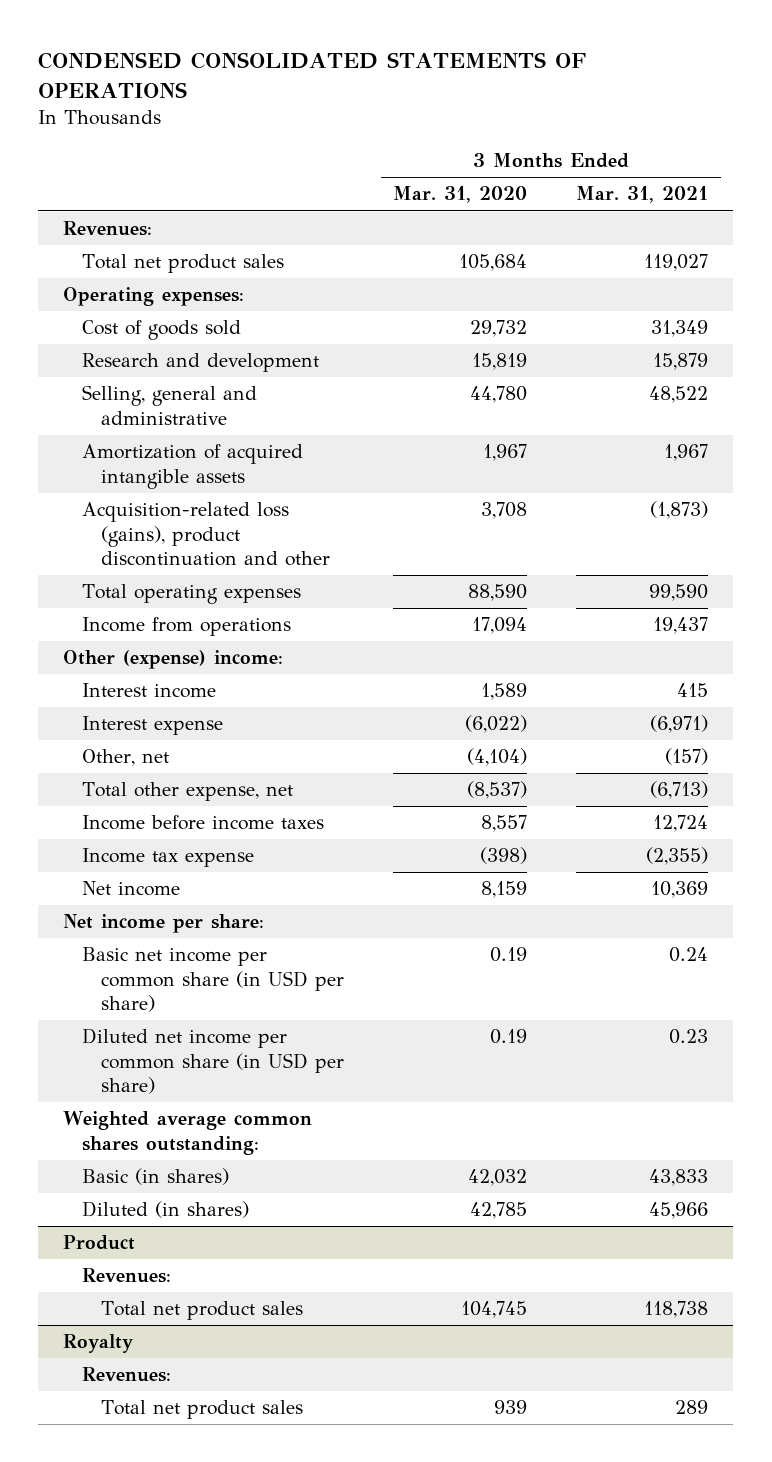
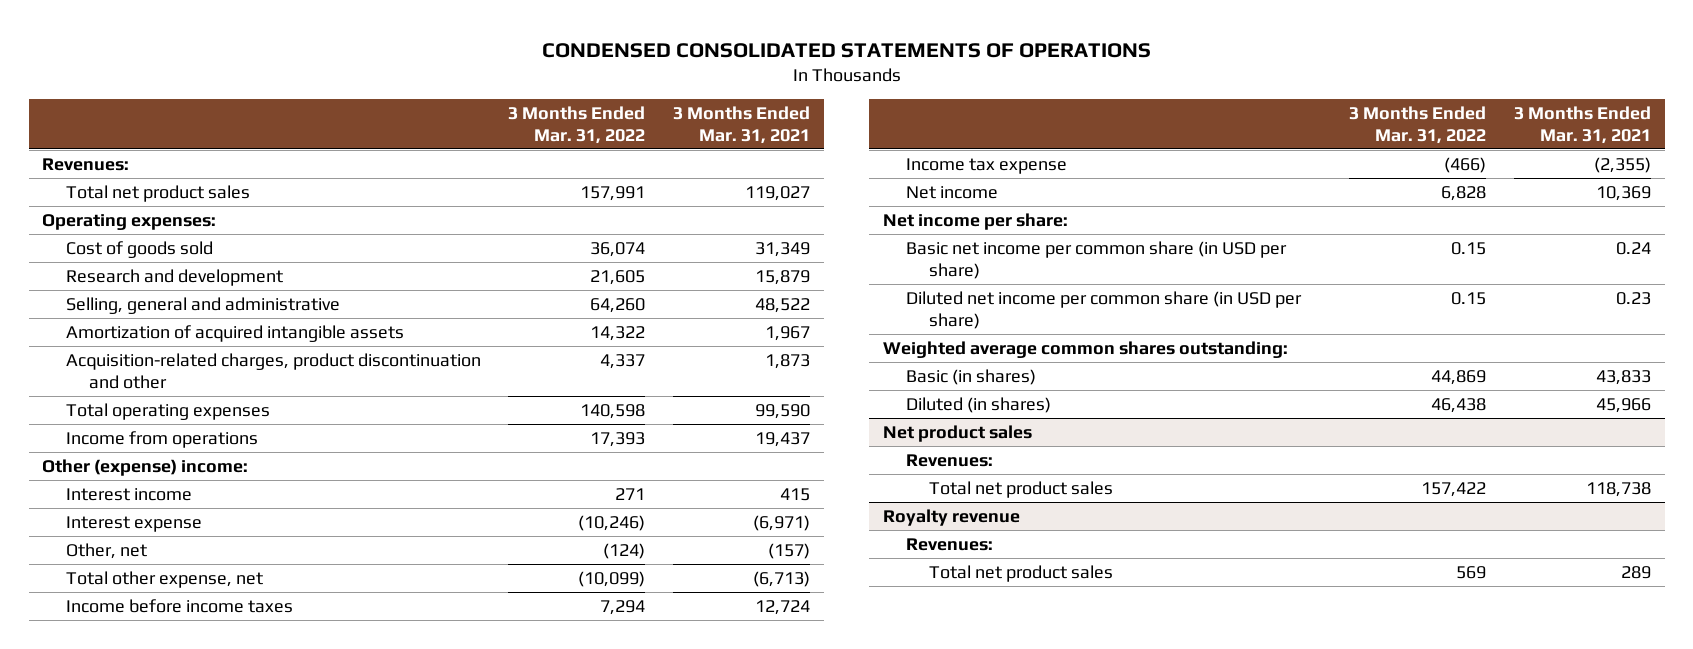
[393,186,528,204] Mar. 31, 2020 -> none
none -> [508,105,646,145] 3 Months Ended Mar. 31, 2022
[81,502,330,567] Acquisition-related loss (gains), product discontinuation and other -> [65,352,481,390] Acquisition-related charges, product discontinuation and other
[650,501,709,520] (1,873) -> [765,353,811,369] 1,873
[63,1235,136,1251] Product -> [883,424,1033,442] Net product sales
[63,1334,135,1354] Royalty -> [883,508,1021,526] Royalty revenue

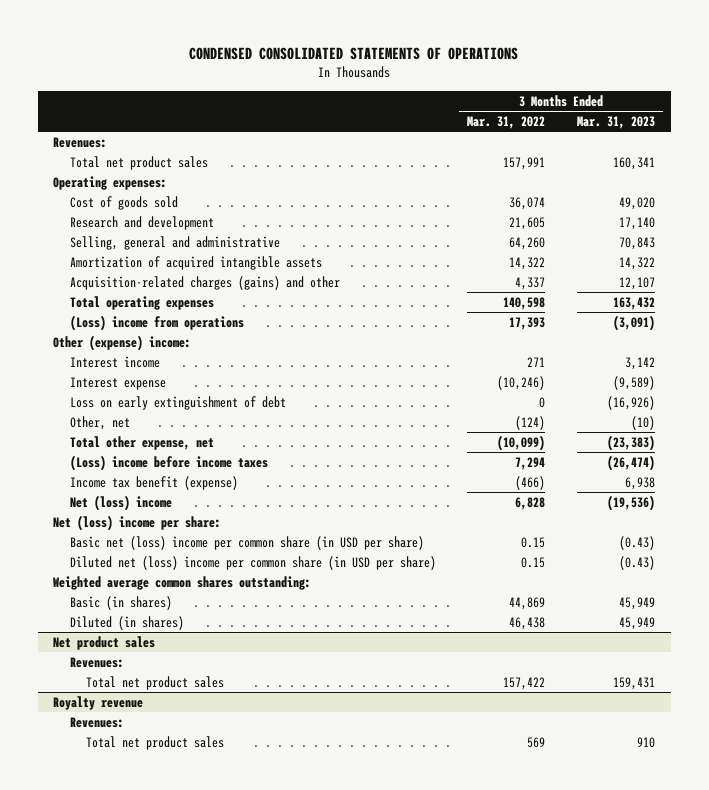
[673,105,811,145] 3 Months Ended Mar. 31, 2021 -> none
none -> [577,115,656,129] Mar. 31, 2023
[65,352,481,390] Acquisition-related charges, product discontinuation and other -> [69,275,340,290] Acquisition-related charges (gains) and other
[65,430,258,448] Income from operations -> [69,314,244,331] (Loss) income from operations
none -> [69,395,286,410] Loss on early extinguishment of debt
[65,598,293,613] Income before income taxes -> [69,454,268,471] (Loss) income before income taxes
[906,157,1068,174] Income tax expense -> [69,475,238,490] Income tax benefit (expense)
[906,185,999,199] Net income -> [69,494,172,511] Net (loss) income
[883,212,1069,230] Net income per share: -> [53,514,222,531] Net (loss) income per share:
[906,240,1288,280] Basic net income per common share (in USD per share) -> [69,535,424,550] Basic net (loss) income per common share (in USD per share)
[906,290,1303,330] Diluted net income per common share (in USD per share) -> [69,555,436,570] Diluted net (loss) income per common share (in USD per share)

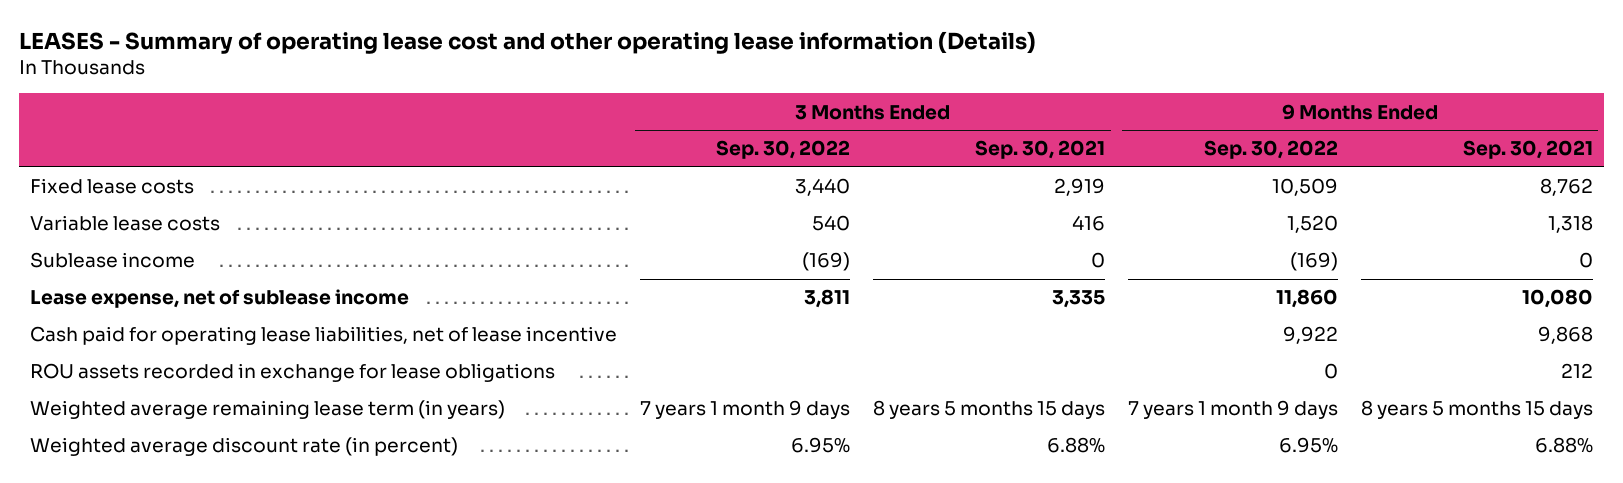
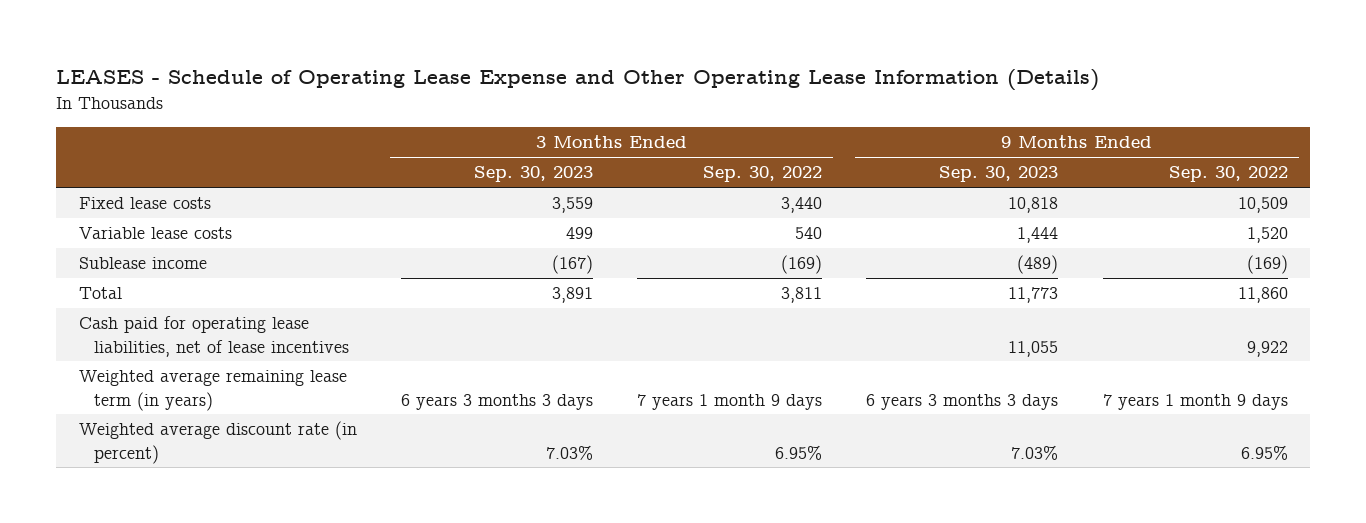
[19,30,1037,54] LEASES - Summary of operating lease cost and other operating lease information (Details) -> [56,69,1100,92] LEASES - Schedule of Operating Lease Expense and Other Operating Lease Information (Details)
[975,140,1106,160] Sep. 30, 2021 -> none
[1462,140,1593,160] Sep. 30, 2021 -> none
none -> [473,166,593,183] Sep. 30, 2023
none -> [939,166,1059,183] Sep. 30, 2023
[30,363,556,383] ROU assets recorded in exchange for lease obligations -> none
[30,289,410,309] Lease expense, net of sublease income -> [78,287,122,300] Total
[30,326,618,346] Cash paid for operating lease liabilities, net of lease incentive -> [78,316,349,357] Cash paid for operating lease liabilities, net of lease incentives

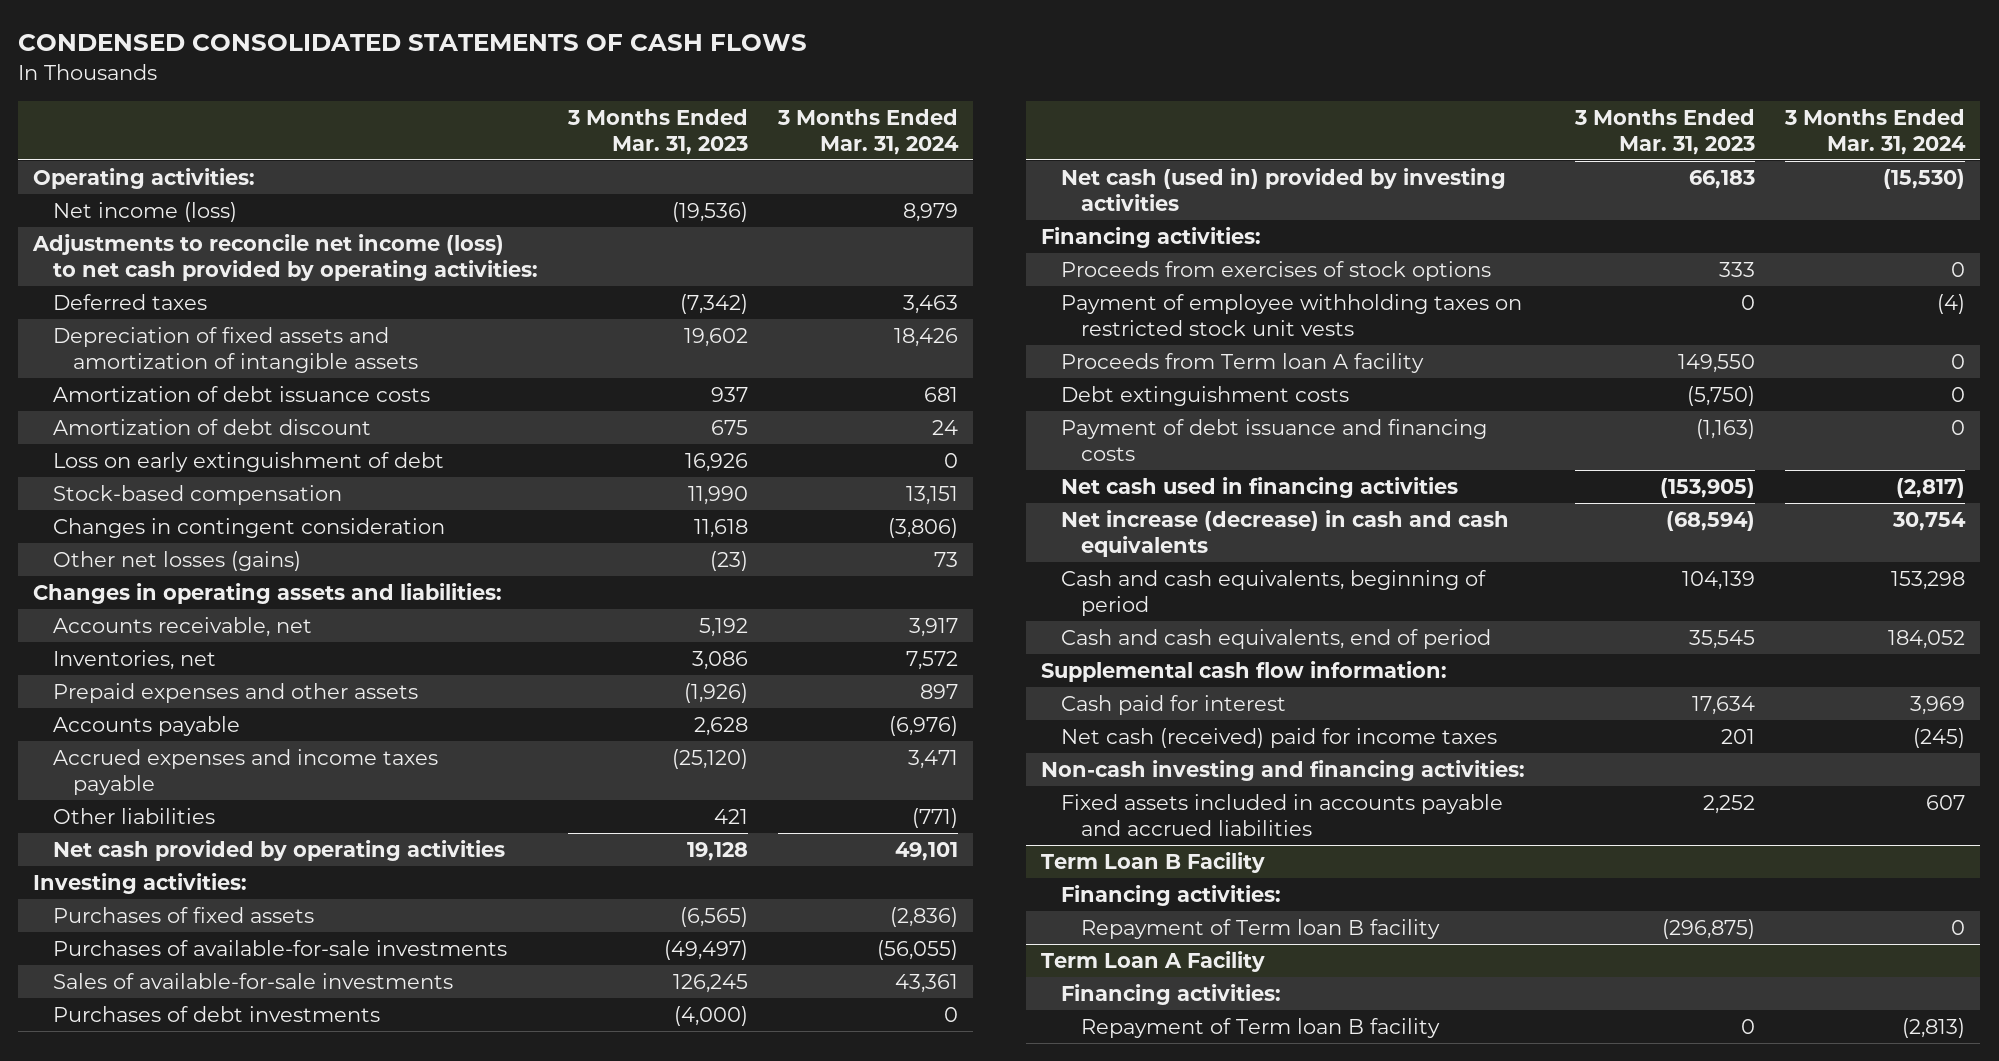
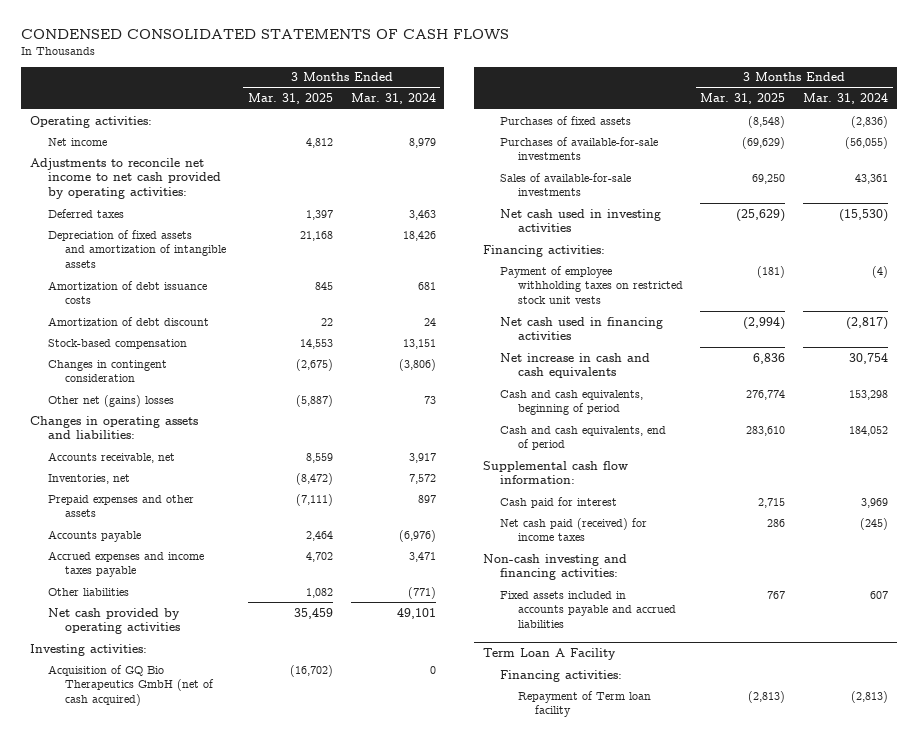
[567,108,749,155] 3 Months Ended Mar. 31, 2023 -> none
none -> [247,93,333,105] Mar. 31, 2025
[53,201,238,222] Net income (loss) -> [47,137,107,146] Net income
[32,233,539,281] Adjustments to reconcile net income (loss) to net cash provided by operating activities: -> [30,157,221,200] Adjustments to reconcile net income to net cash provided by operating activities:
[53,451,445,472] Loss on early extinguishment of debt -> none
[53,550,302,571] Other net losses (gains) -> [47,394,174,407] Other net (gains) losses
none -> [47,664,215,707] Acquisition of GQ Bio Therapeutics GmbH (net of cash acquired)
[53,1005,381,1022] Purchases of debt investments -> none
[1060,167,1506,211] Net cash (used in) provided by investing activities -> [500,208,662,233] Net cash used in investing activities
[1060,260,1491,281] Proceeds from exercises of stock options -> none
[1060,352,1424,373] Proceeds from Term loan A facility -> none
[1060,385,1349,406] Debt extinguishment costs -> none
[1060,418,1487,461] Payment of debt issuance and financing costs -> none
[1060,509,1509,557] Net increase (decrease) in cash and cash equivalents -> [500,352,651,379] Net increase in cash and cash equivalents
[1060,727,1497,748] Net cash (received) paid for income taxes -> [500,517,648,542] Net cash paid (received) for income taxes
[1040,851,1265,873] Term Loan B Facility -> none
[1060,884,1281,906] Financing activities: -> none
[1080,918,1440,939] Repayment of Term loan B facility -> none
[1080,1017,1440,1038] Repayment of Term loan B facility -> [517,690,651,718] Repayment of Term loan facility

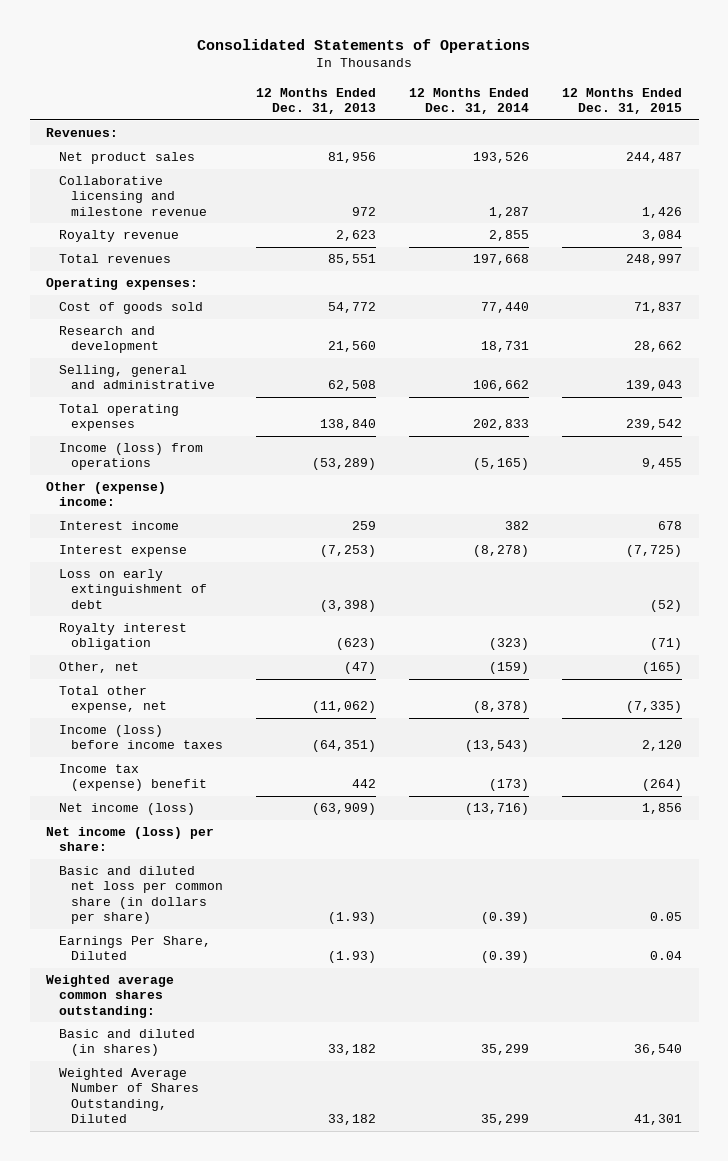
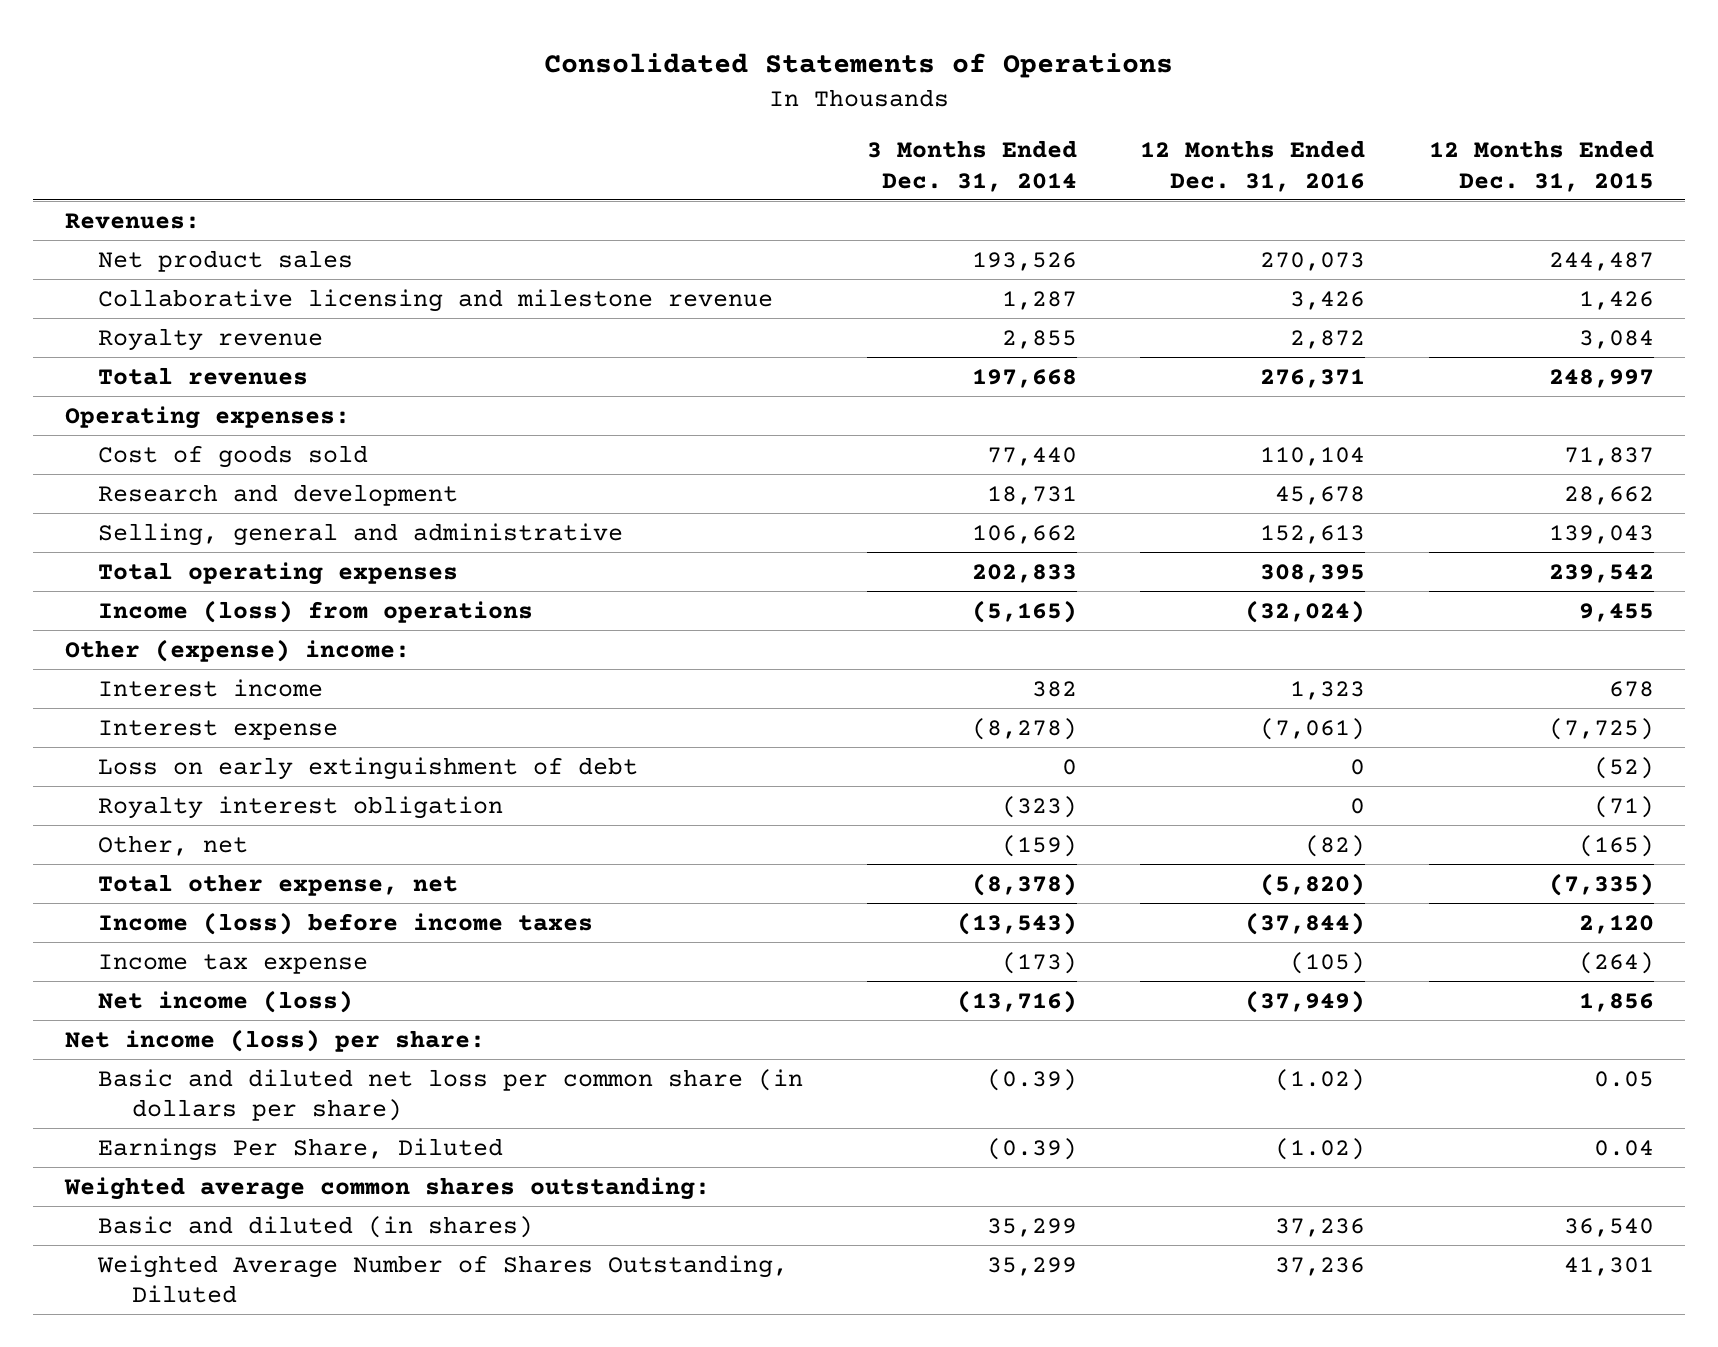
[256,87,377,114] 12 Months Ended Dec. 31, 2013 -> none
[409,87,530,114] 12 Months Ended Dec. 31, 2014 -> none
none -> [866,140,1077,192] 3 Months Ended Dec. 31, 2014
none -> [1140,140,1366,192] 12 Months Ended Dec. 31, 2016
[58,764,208,792] Income tax (expense) benefit -> [98,953,369,974] Income tax expense

